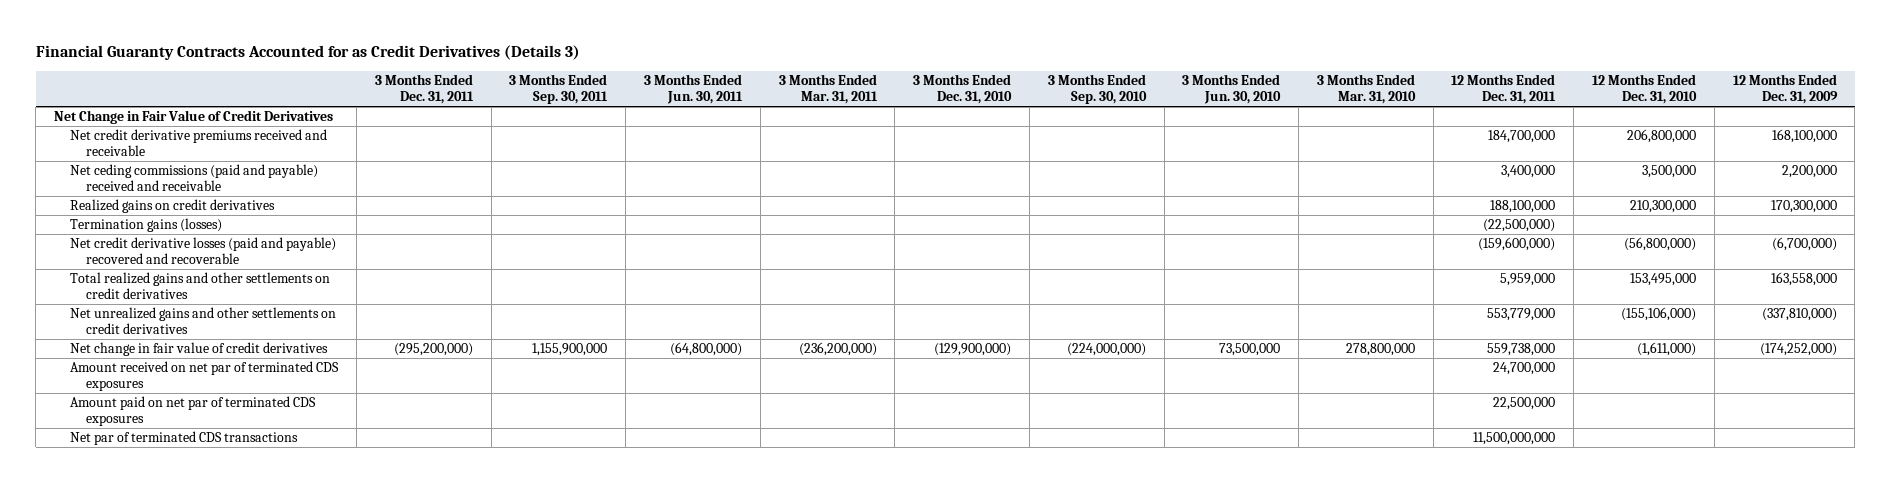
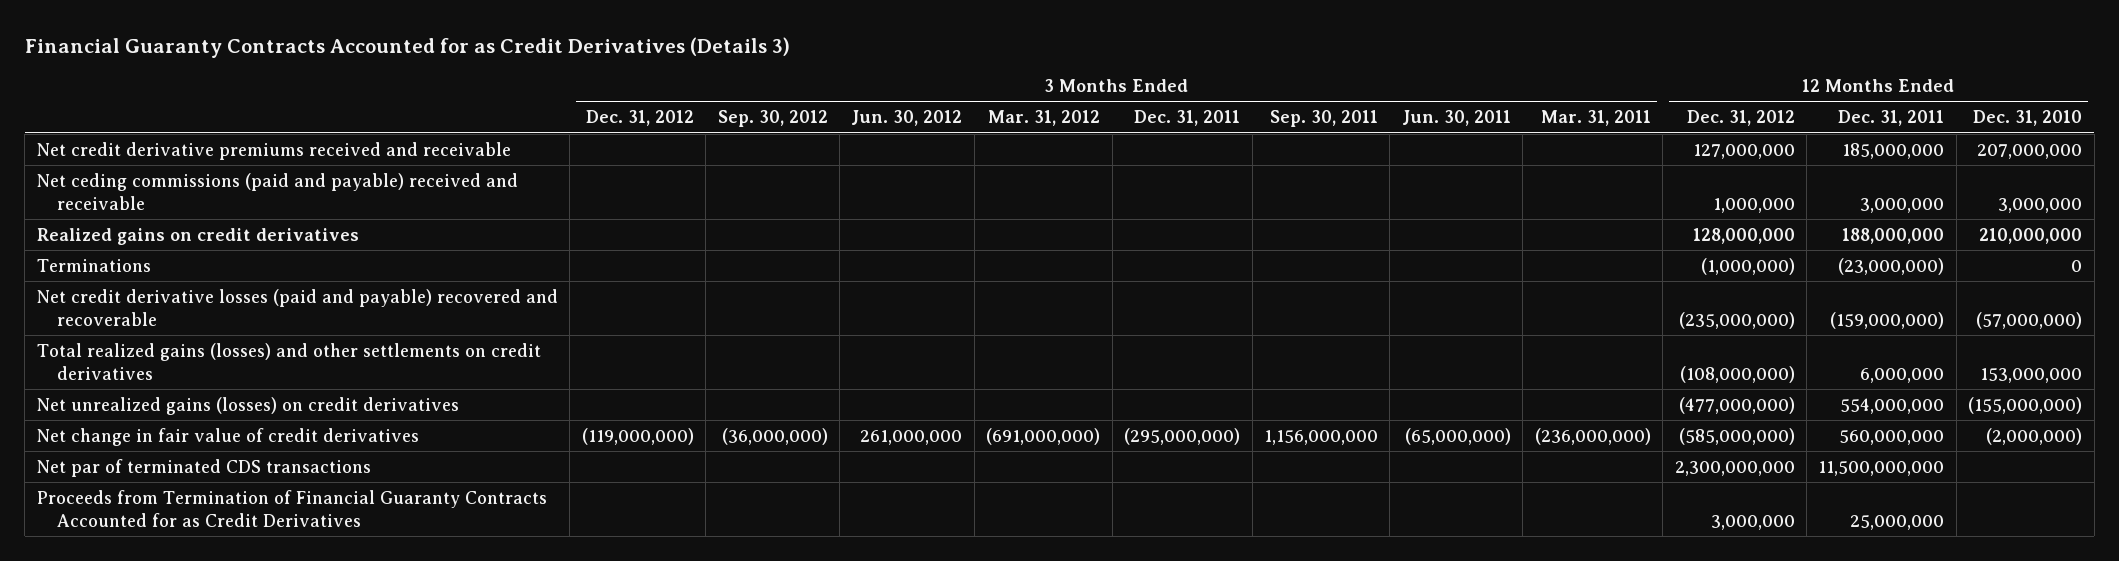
[913,74,1013,104] 3 Months Ended Dec. 31, 2010 -> none
[1047,74,1147,104] 3 Months Ended Sep. 30, 2010 -> none
[1182,74,1282,104] 3 Months Ended Jun. 30, 2010 -> none
[1316,74,1416,104] 3 Months Ended Mar. 31, 2010 -> none
[1732,74,1838,104] 12 Months Ended Dec. 31, 2009 -> none
none -> [585,110,694,127] Dec. 31, 2012
none -> [717,110,828,128] Sep. 30, 2012
none -> [851,110,963,127] Jun. 30, 2012
none -> [988,110,1101,127] Mar. 31, 2012
none -> [1686,110,1795,127] Dec. 31, 2012
[54,110,334,125] Net Change in Fair Value of Credit Derivatives -> none
[70,218,223,233] Termination gains (losses) -> none
[70,361,340,392] Amount received on net par of terminated CDS exposures -> none
[70,396,317,427] Amount paid on net par of terminated CDS exposures -> none
[1488,130,1556,144] 184,700,000 -> [1842,142,1945,159] 185,000,000
[1627,129,1697,144] 206,800,000 -> [1977,143,2083,159] 207,000,000
[1501,165,1556,179] 3,400,000 -> [1860,197,1945,213] 3,000,000
[1642,165,1697,179] 3,500,000 -> [1998,197,2083,213] 3,000,000
[1490,200,1556,214] 188,100,000 -> [1842,227,1945,244] 188,000,000
[1630,200,1697,214] 210,300,000 -> [1979,227,2083,244] 210,000,000
none -> [36,258,151,272] Terminations
[1478,237,1556,252] (159,600,000) -> [1830,311,1945,329] (159,000,000)
[1624,237,1697,252] (56,800,000) -> [1976,311,2083,329] (57,000,000)
[70,272,331,300] Total realized gains and other settlements on credit derivatives -> [36,342,541,380] Total realized gains (losses) and other settlements on credit derivatives
[1500,273,1556,287] 5,959,000 -> [1860,367,1945,383] 6,000,000
[1630,273,1697,287] 153,495,000 -> [1980,367,2083,383] 153,000,000
[70,307,337,335] Net unrealized gains and other settlements on credit derivatives -> [36,396,459,415] Net unrealized gains (losses) on credit derivatives
[1487,308,1556,322] 553,779,000 -> [1840,397,1945,414] 554,000,000
[1621,307,1697,322] (155,106,000) -> [1968,396,2083,414] (155,000,000)
[393,343,473,357] (295,200,000) -> [1124,427,1241,445] (295,000,000)
[532,343,608,357] 1,155,900,000 -> [1263,429,1378,445] 1,156,000,000
[669,342,742,357] (64,800,000) -> [1404,427,1511,445] (65,000,000)
[798,342,877,357] (236,200,000) -> [1534,427,1651,445] (236,000,000)
[1487,343,1556,357] 559,738,000 -> [1839,429,1945,445] 560,000,000
[1637,342,1697,357] (1,611,000) -> [1986,427,2083,445] (2,000,000)
none -> [36,489,547,527] Proceeds from Termination of Financial Guaranty Contracts Accounted for as Credit Derivatives

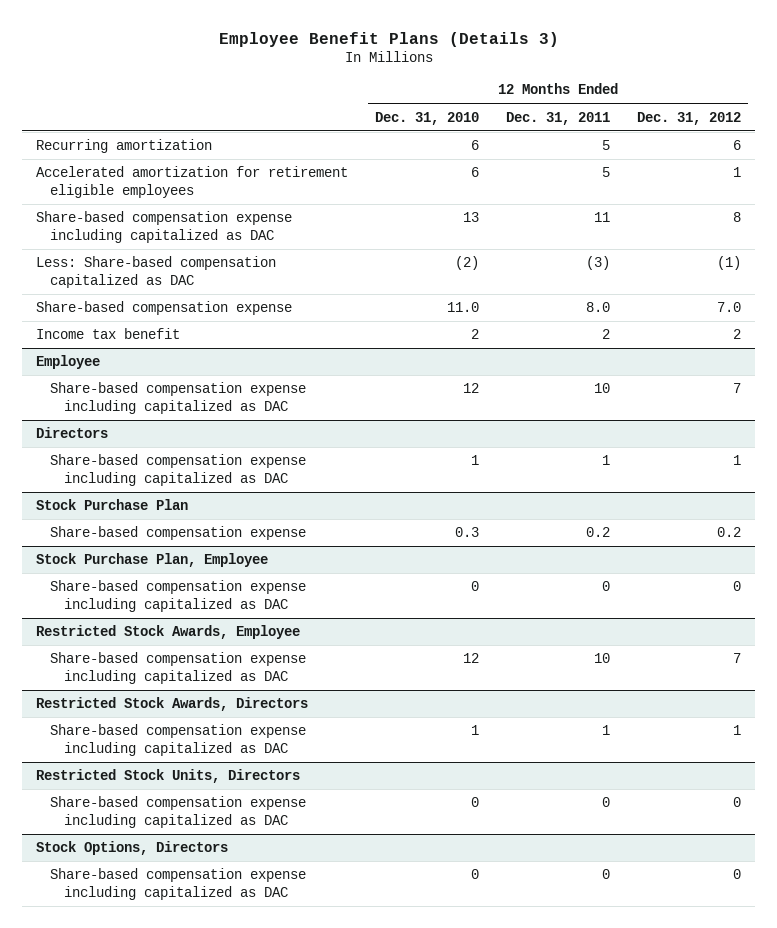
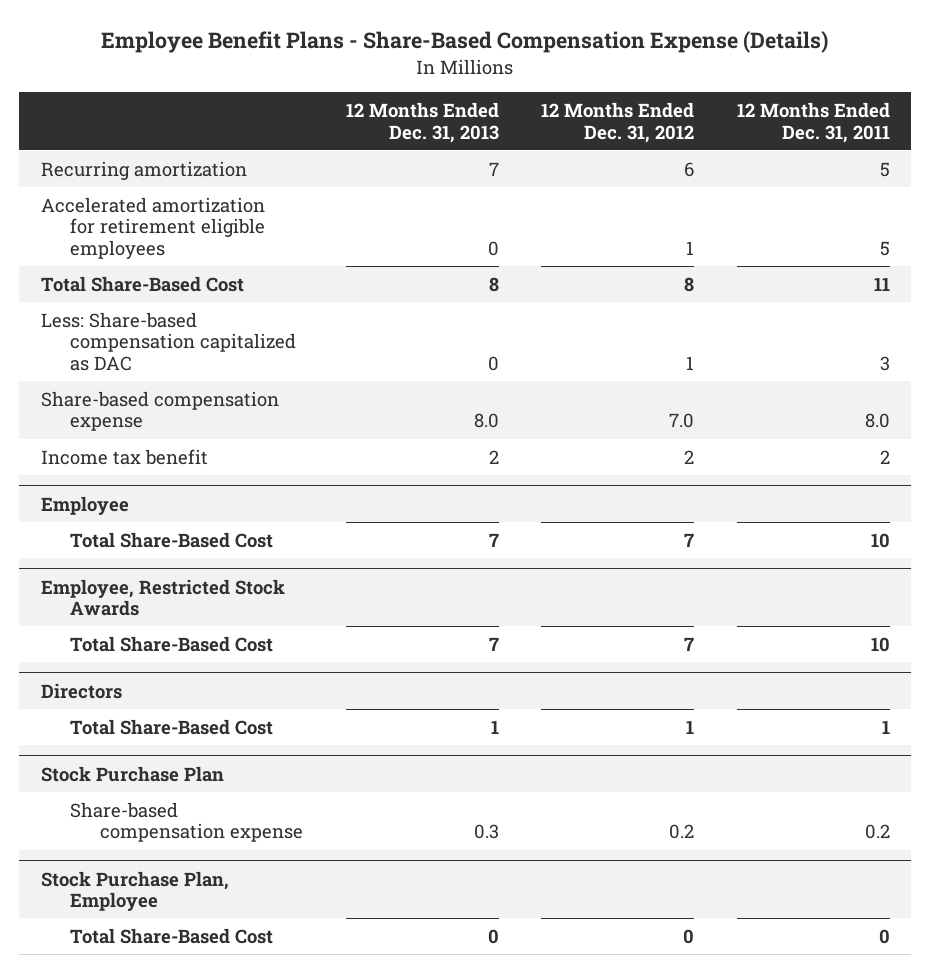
[218,31,559,47] Employee Benefit Plans (Details 3) -> [101,31,829,54] Employee Benefit Plans - Share-Based Compensation Expense (Details)
[374,111,479,125] Dec. 31, 2010 -> none
none -> [345,102,499,143] 12 Months Ended Dec. 31, 2013
[35,211,292,243] Share-based compensation expense including capitalized as DAC -> [40,275,244,292] Total Share-Based Cost
[586,256,611,271] (3) -> [879,355,890,371] 3
[717,256,742,271] (1) -> [686,355,695,370] 1
[50,382,307,414] Share-based compensation expense including capitalized as DAC -> none
none -> [70,531,274,548] Total Share-Based Cost
none -> [40,578,285,617] Employee, Restricted Stock Awards
none -> [70,635,274,652] Total Share-Based Cost
[50,454,307,486] Share-based compensation expense including capitalized as DAC -> none
none -> [70,718,274,735] Total Share-Based Cost
[50,580,307,612] Share-based compensation expense including capitalized as DAC -> none
[35,625,300,640] Restricted Stock Awards, Employee -> none
[50,652,307,684] Share-based compensation expense including capitalized as DAC -> none
[35,697,308,712] Restricted Stock Awards, Directors -> none
[50,724,307,756] Share-based compensation expense including capitalized as DAC -> none
[35,769,300,784] Restricted Stock Units, Directors -> none
[50,796,307,828] Share-based compensation expense including capitalized as DAC -> none
[35,841,228,856] Stock Options, Directors -> none
[50,868,307,900] Share-based compensation expense including capitalized as DAC -> none
none -> [70,927,274,944] Total Share-Based Cost

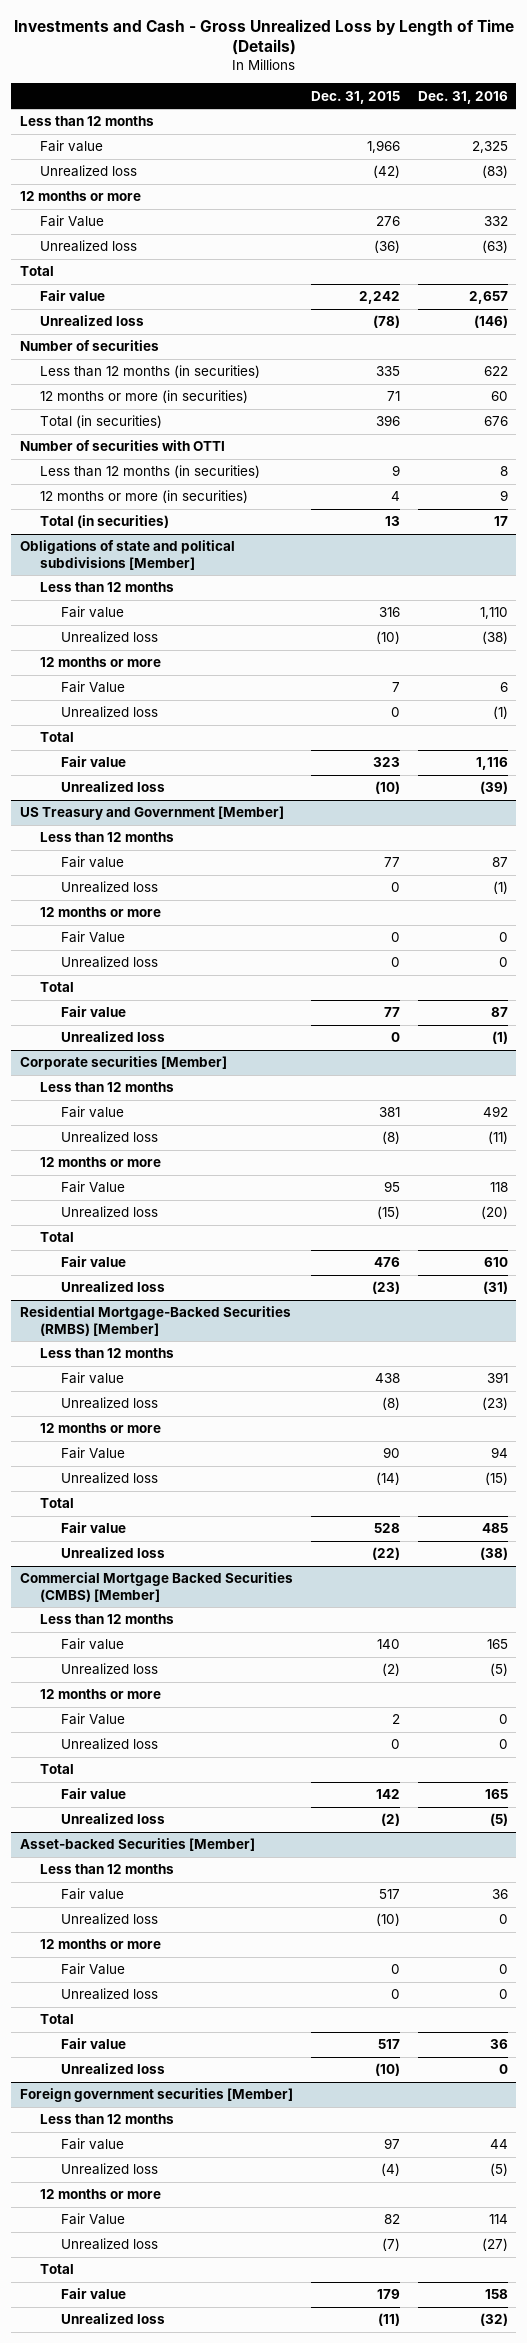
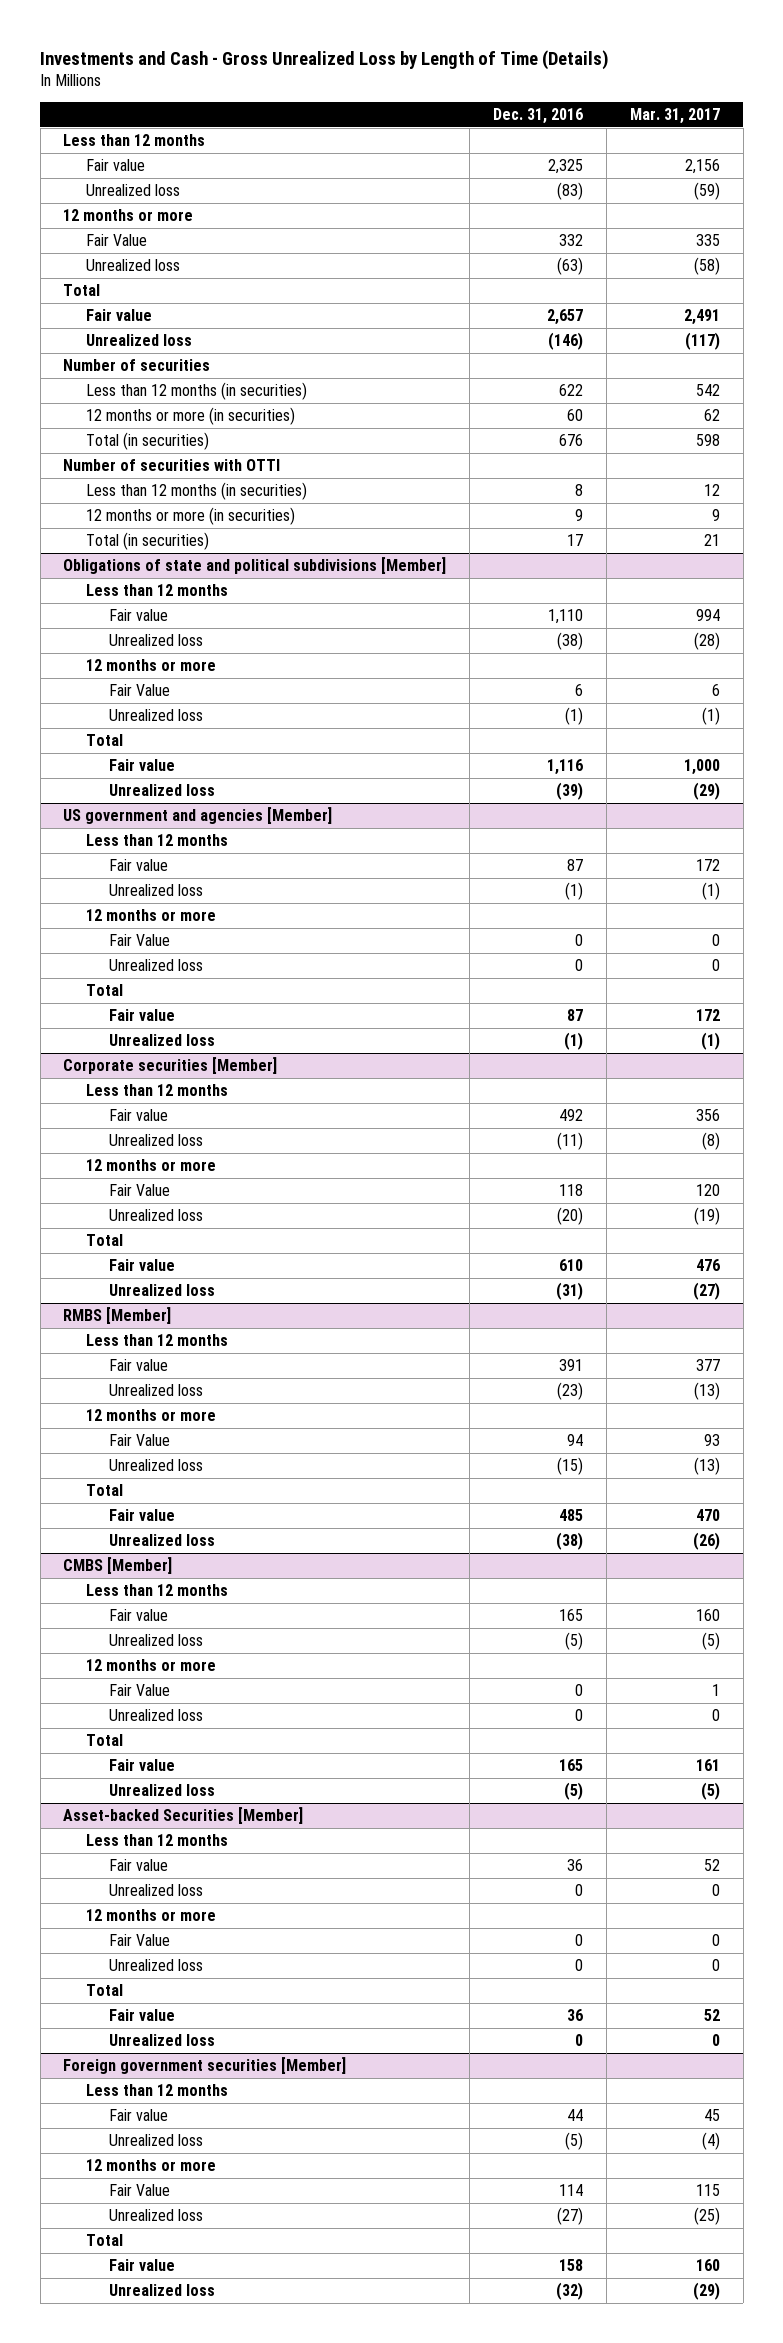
[310,90,400,104] Dec. 31, 2015 -> none
none -> [629,108,720,125] Mar. 31, 2017
[19,806,284,821] US Treasury and Government [Member] -> [63,807,333,825] US government and agencies [Member]
[19,1306,291,1336] Residential Mortgage-Backed Securities (RMBS) [Member] -> [63,1307,172,1325] RMBS [Member]
[19,1572,293,1602] Commercial Mortgage Backed Securities (CMBS) [Member] -> [63,1557,173,1575] CMBS [Member]

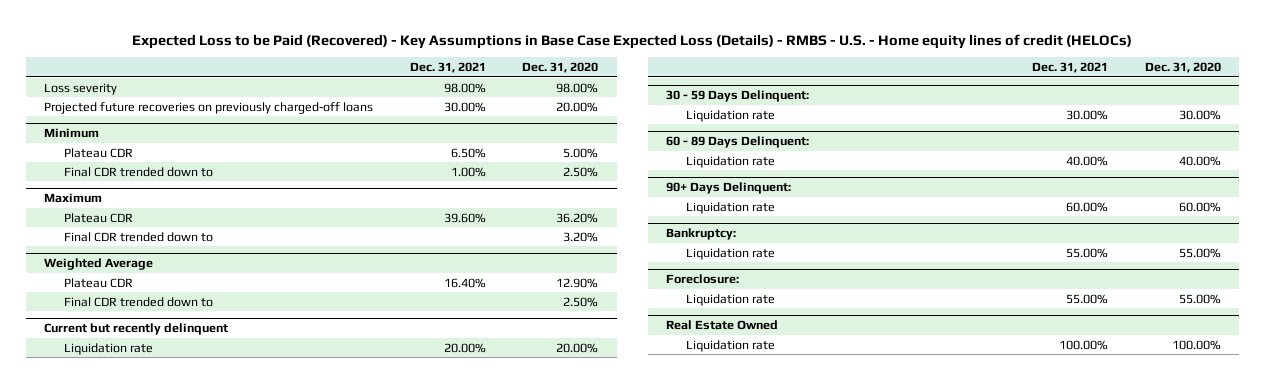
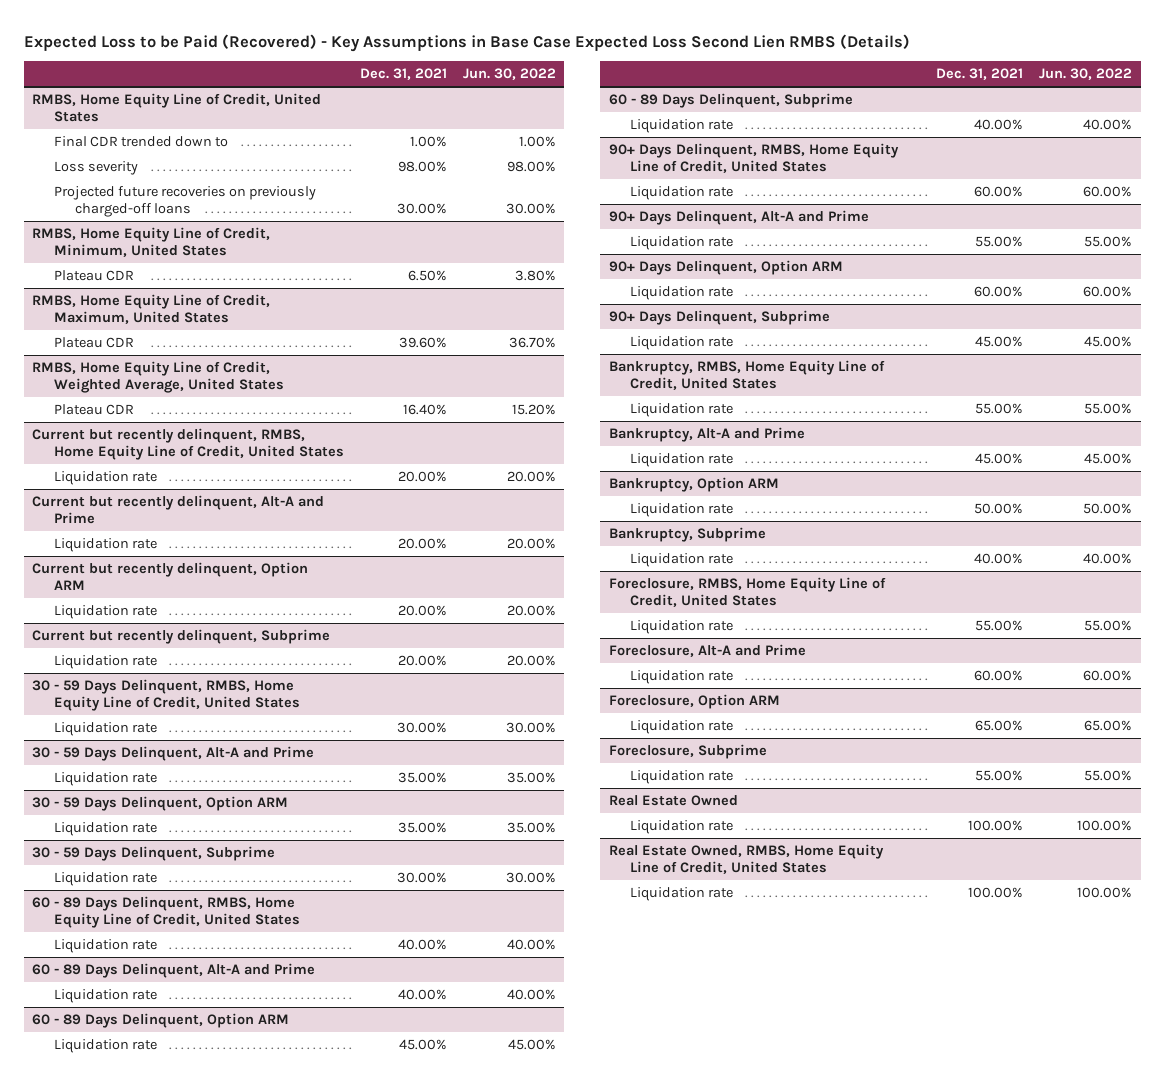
[132,33,1133,49] Expected Loss to be Paid (Recovered) - Key Assumptions in Base Case Expected Loss (Details) - RMBS - U.S. - Home equity lines of credit (HELOCs) -> [24,33,911,52] Expected Loss to be Paid (Recovered) - Key Assumptions in Base Case Expected Loss Second Lien RMBS (Details)
[522,62,599,74] Dec. 31, 2020 -> none
none -> [463,68,557,81] Jun. 30, 2022
none -> [32,93,322,123] RMBS, Home Equity Line of Credit, United States
none -> [53,136,228,148] Final CDR trended down to
[44,128,100,139] Minimum -> none
none -> [32,227,271,258] RMBS, Home Equity Line of Credit, Minimum, United States
[63,166,213,177] Final CDR trended down to -> none
[44,193,103,204] Maximum -> none
none -> [32,294,271,325] RMBS, Home Equity Line of Credit, Maximum, United States
[63,231,213,242] Final CDR trended down to -> none
[44,258,154,271] Weighted Average -> none
none -> [32,361,284,394] RMBS, Home Equity Line of Credit, Weighted Average, United States
[63,296,213,307] Final CDR trended down to -> none
[44,323,229,336] Current but recently delinquent -> none
none -> [32,428,344,461] Current but recently delinquent, RMBS, Home Equity Line of Credit, United States
[666,90,810,103] 30 - 59 Days Delinquent: -> none
none -> [32,495,325,525] Current but recently delinquent, Alt-A and Prime
none -> [53,538,157,553] Liquidation rate
none -> [32,562,309,591] Current but recently delinquent, Option ARM
none -> [53,605,157,620] Liquidation rate
none -> [32,629,331,645] Current but recently delinquent, Subprime
none -> [53,655,157,670] Liquidation rate
none -> [32,679,300,712] 30 - 59 Days Delinquent, RMBS, Home Equity Line of Credit, United States
[666,136,810,149] 60 - 89 Days Delinquent: -> none
none -> [32,746,315,762] 30 - 59 Days Delinquent, Alt-A and Prime
none -> [53,772,157,787] Liquidation rate
none -> [32,796,289,812] 30 - 59 Days Delinquent, Option ARM
none -> [53,822,157,837] Liquidation rate
none -> [32,846,276,862] 30 - 59 Days Delinquent, Subprime
none -> [53,872,157,887] Liquidation rate
none -> [32,896,300,929] 60 - 89 Days Delinquent, RMBS, Home Equity Line of Credit, United States
[666,182,792,195] 90+ Days Delinquent: -> none
none -> [32,963,316,979] 60 - 89 Days Delinquent, Alt-A and Prime
none -> [53,989,157,1004] Liquidation rate
none -> [32,1013,290,1029] 60 - 89 Days Delinquent, Option ARM
none -> [53,1039,157,1054] Liquidation rate
none -> [608,93,853,109] 60 - 89 Days Delinquent, Subprime
none -> [630,119,734,134] Liquidation rate
none -> [608,143,899,174] 90+ Days Delinquent, RMBS, Home Equity Line of Credit, United States
[666,228,737,241] Bankruptcy: -> none
none -> [608,210,869,226] 90+ Days Delinquent, Alt-A and Prime
[666,274,740,285] Foreclosure: -> none
none -> [608,260,843,276] 90+ Days Delinquent, Option ARM
none -> [630,286,734,301] Liquidation rate
none -> [608,310,830,326] 90+ Days Delinquent, Subprime
none -> [630,336,734,351] Liquidation rate
none -> [608,360,885,391] Bankruptcy, RMBS, Home Equity Line of Credit, United States
none -> [608,427,805,443] Bankruptcy, Alt-A and Prime
none -> [630,453,734,468] Liquidation rate
none -> [608,477,779,493] Bankruptcy, Option ARM
none -> [630,503,734,518] Liquidation rate
none -> [608,527,766,543] Bankruptcy, Subprime
none -> [630,553,734,568] Liquidation rate
none -> [608,577,886,608] Foreclosure, RMBS, Home Equity Line of Credit, United States
none -> [630,620,734,635] Liquidation rate
none -> [608,644,806,658] Foreclosure, Alt-A and Prime
none -> [630,670,734,685] Liquidation rate
none -> [608,694,780,710] Foreclosure, Option ARM
none -> [630,720,734,735] Liquidation rate
none -> [608,744,767,760] Foreclosure, Subprime
none -> [630,770,734,785] Liquidation rate
none -> [608,844,884,875] Real Estate Owned, RMBS, Home Equity Line of Credit, United States
none -> [630,887,734,902] Liquidation rate

